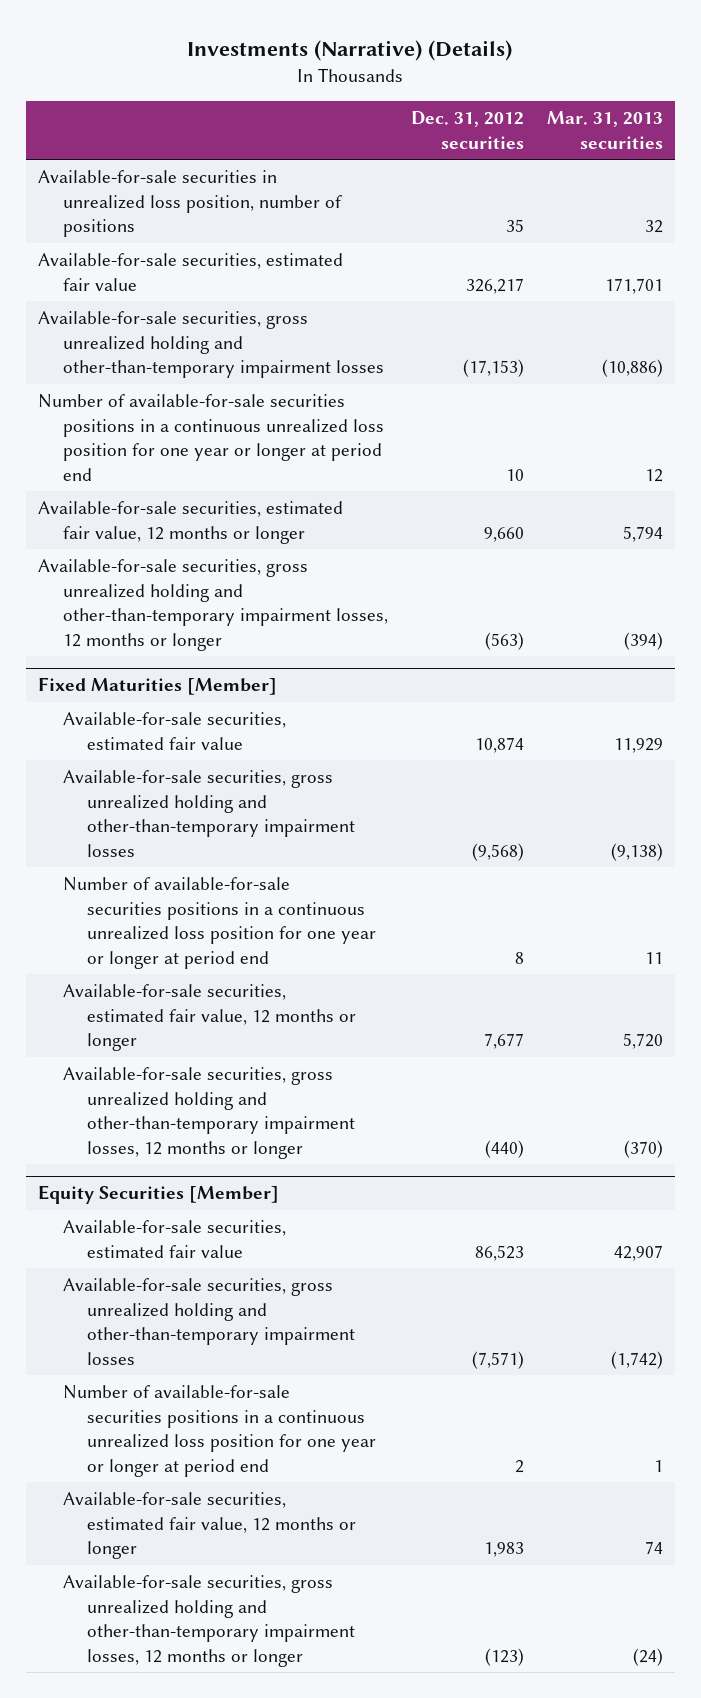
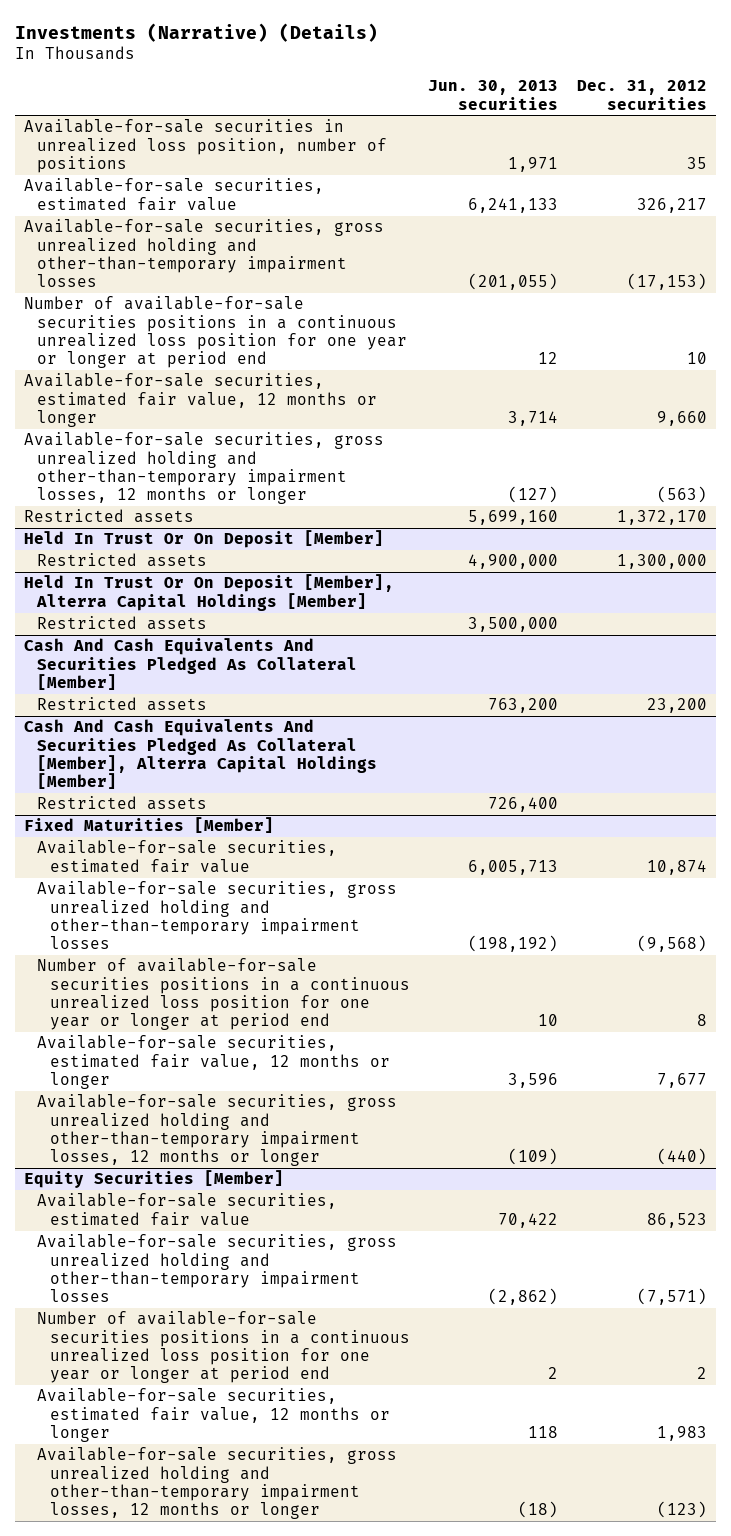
[547,111,664,149] Mar. 31, 2013 securities -> none
none -> [428,80,559,110] Jun. 30, 2013 securities
none -> [24,509,195,524] Restricted assets
none -> [24,530,385,549] Held In Trust Or On Deposit [Member]
none -> [36,553,207,568] Restricted assets
none -> [24,574,395,611] Held In Trust Or On Deposit [Member], Alterra Capital Holdings [Member]
none -> [36,616,207,631] Restricted assets
none -> [24,638,357,691] Cash And Cash Equivalents And Securities Pledged As Collateral [Member]
none -> [36,697,207,712] Restricted assets
none -> [24,719,377,790] Cash And Cash Equivalents And Securities Pledged As Collateral [Member], Alterra Capital Holdings [Member]
none -> [36,796,207,811] Restricted assets

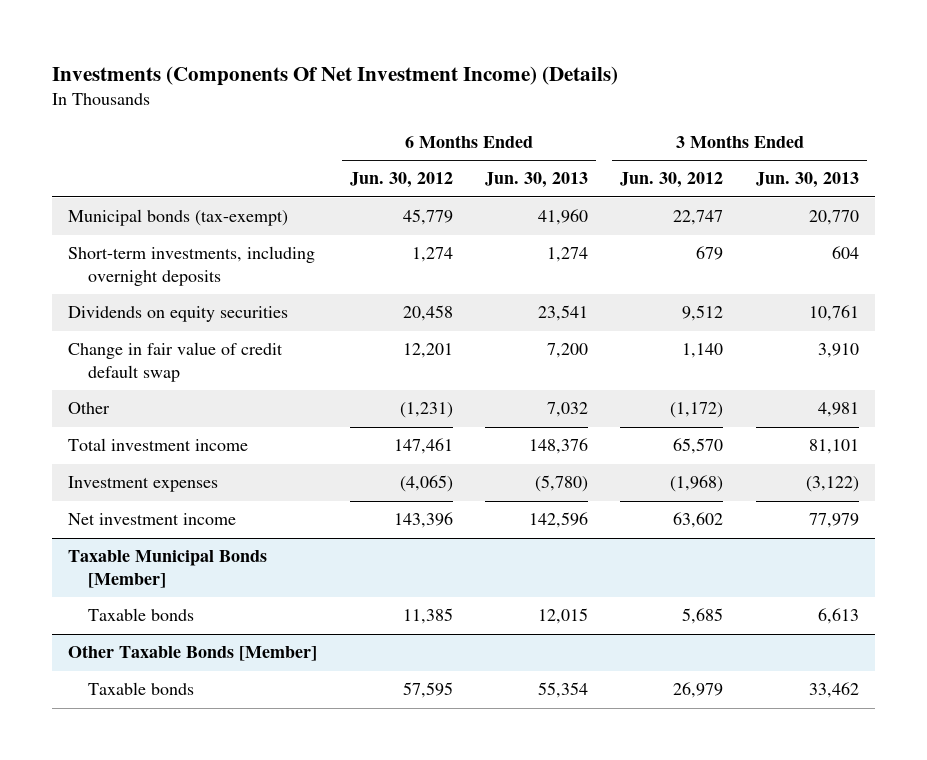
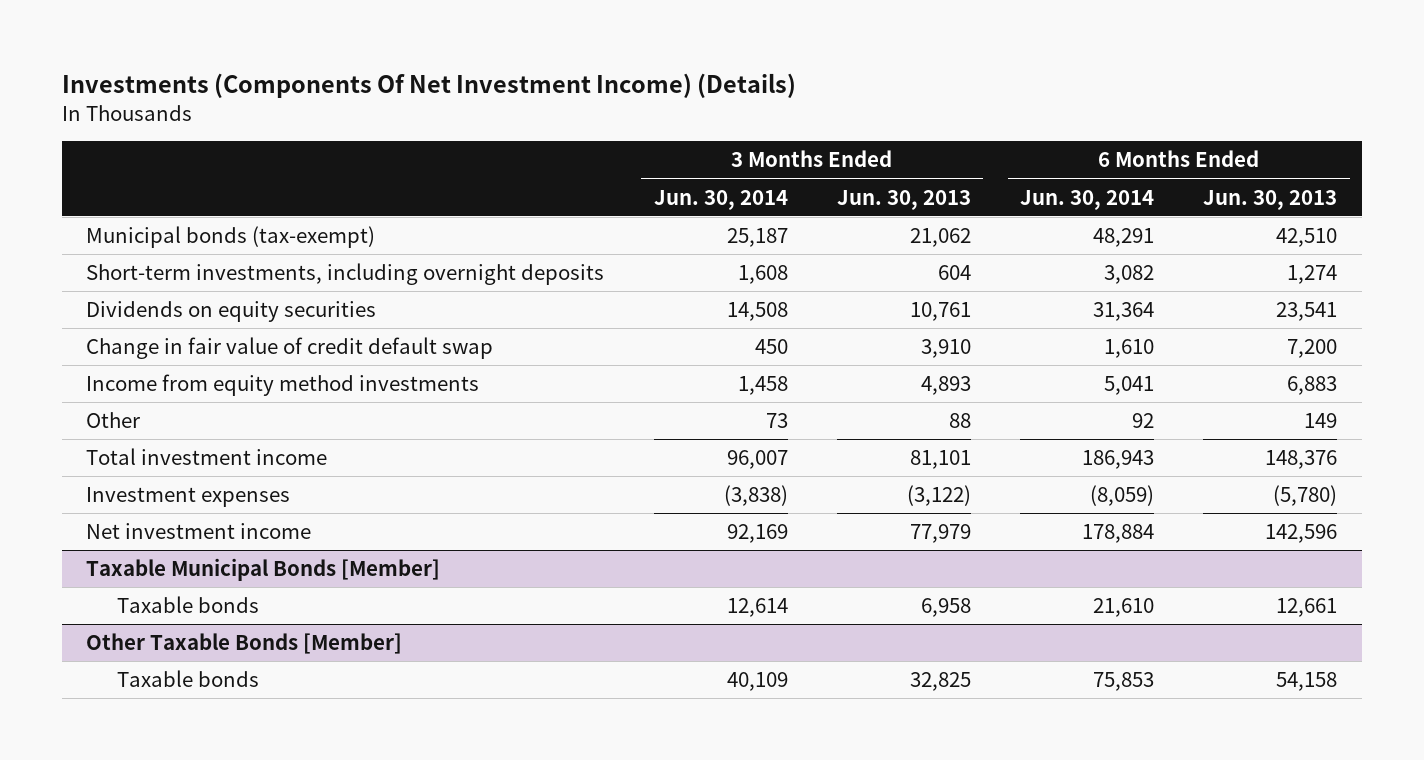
[349,172,453,189] Jun. 30, 2012 -> none
[620,172,724,189] Jun. 30, 2012 -> none
none -> [653,189,788,210] Jun. 30, 2014
none -> [1020,189,1155,210] Jun. 30, 2014
[538,209,589,226] 41,960 -> [1276,228,1338,248] 42,510
[808,210,859,226] 20,770 -> [909,228,971,248] 21,062
none -> [86,374,480,397] Income from equity method investments
[547,402,589,418] 7,032 -> [1304,413,1338,429] 149
[817,402,859,418] 4,981 -> [948,413,971,429] 88
[538,608,589,625] 12,015 -> [1276,598,1338,618] 12,661
[817,608,859,625] 6,613 -> [920,598,971,618] 6,958
[538,682,589,699] 55,354 -> [1276,672,1338,692] 54,158
[808,682,859,699] 33,462 -> [909,672,971,692] 32,825

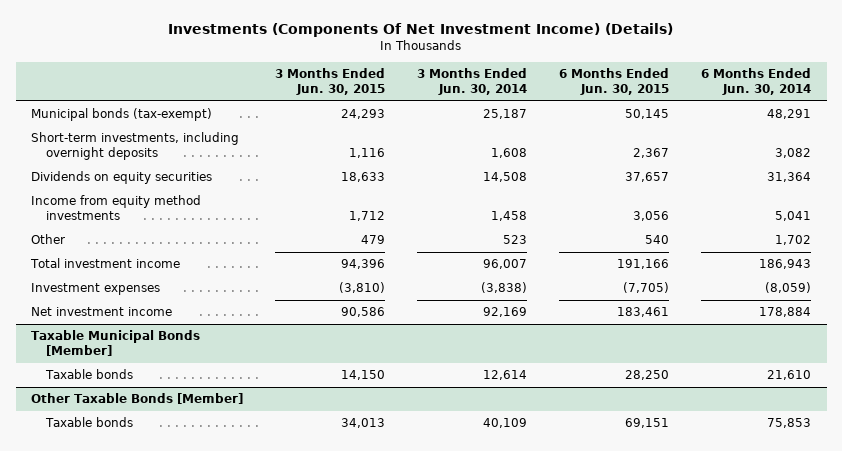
[836,189,971,210] Jun. 30, 2013 -> none
[1203,189,1338,210] Jun. 30, 2013 -> none
none -> [275,68,386,96] 3 Months Ended Jun. 30, 2015
none -> [559,68,670,96] 6 Months Ended Jun. 30, 2015
[86,337,494,360] Change in fair value of credit default swap -> none
[765,413,788,429] 73 -> [503,235,528,245] 523
[1132,413,1155,429] 92 -> [774,235,811,246] 1,702

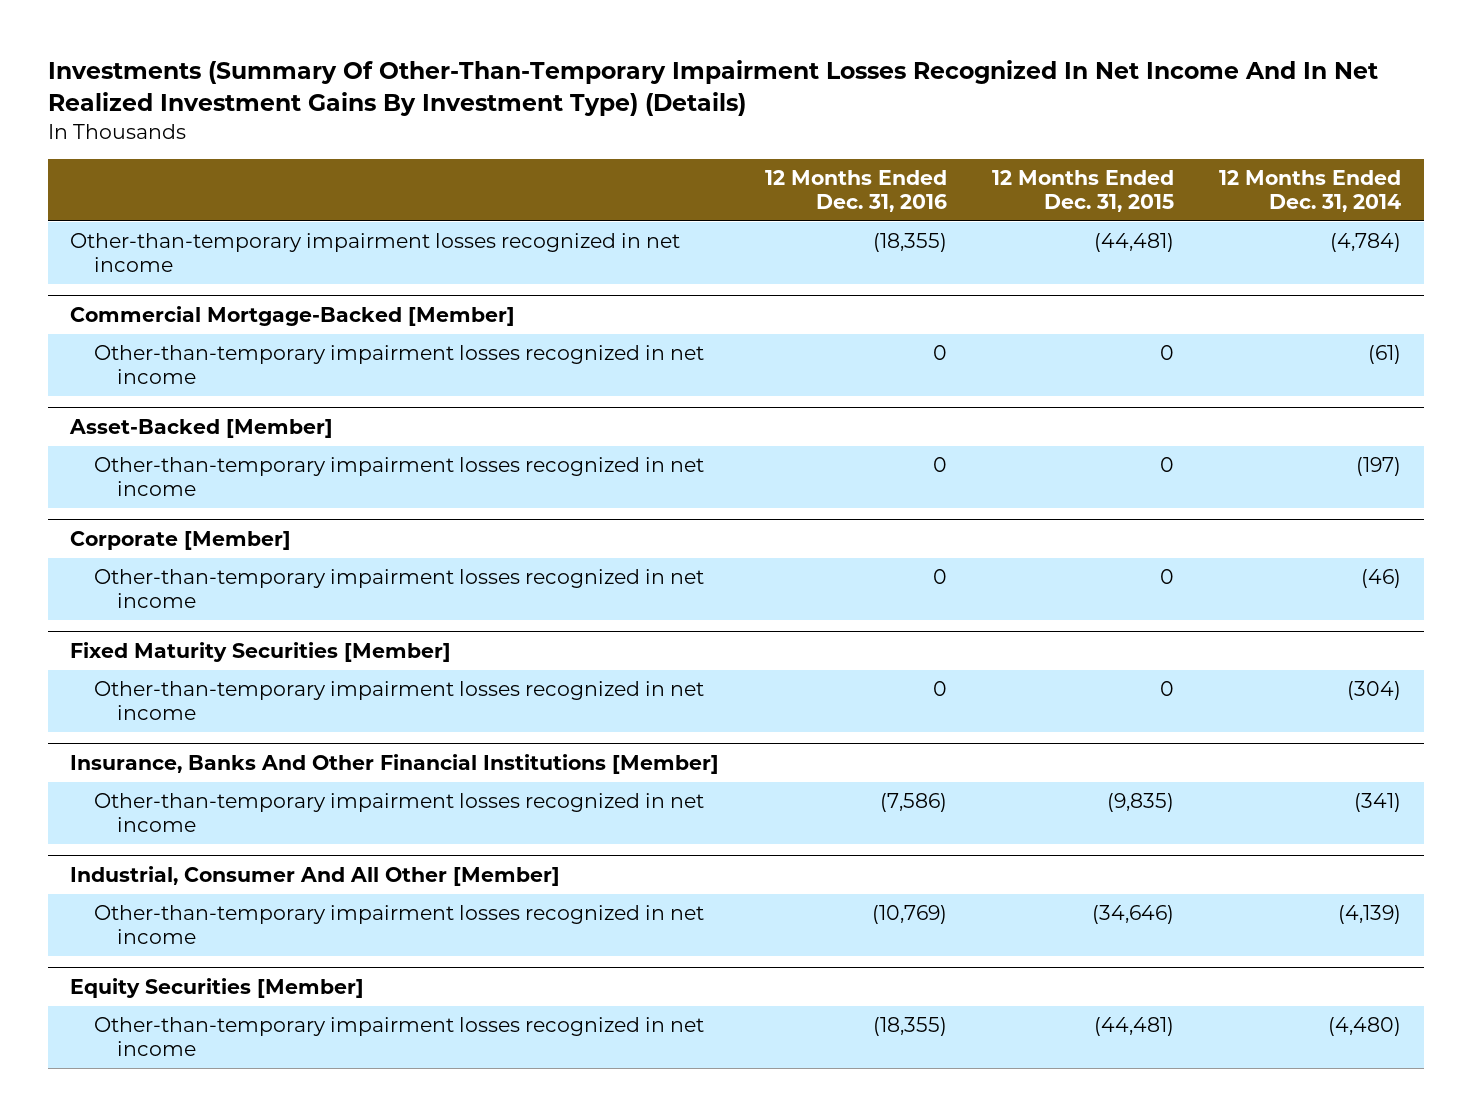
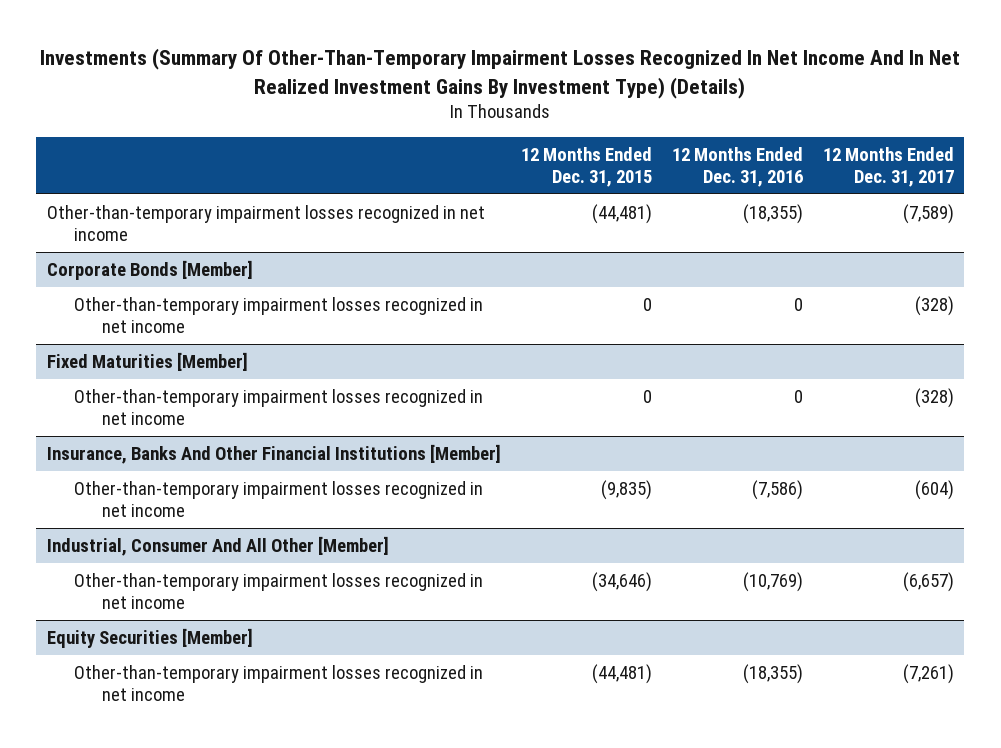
[1219,170,1402,213] 12 Months Ended Dec. 31, 2014 -> none
none -> [823,146,955,187] 12 Months Ended Dec. 31, 2017
[70,306,516,327] Commercial Mortgage-Backed [Member] -> none
[93,345,704,385] Other-than-temporary impairment losses recognized in net income -> none
[69,419,334,439] Asset-Backed [Member] -> none
[93,457,704,497] Other-than-temporary impairment losses recognized in net income -> none
[70,531,292,551] Corporate [Member] -> [46,260,253,281] Corporate Bonds [Member]
[70,642,452,663] Fixed Maturity Securities [Member] -> [46,352,248,372] Fixed Maturities [Member]

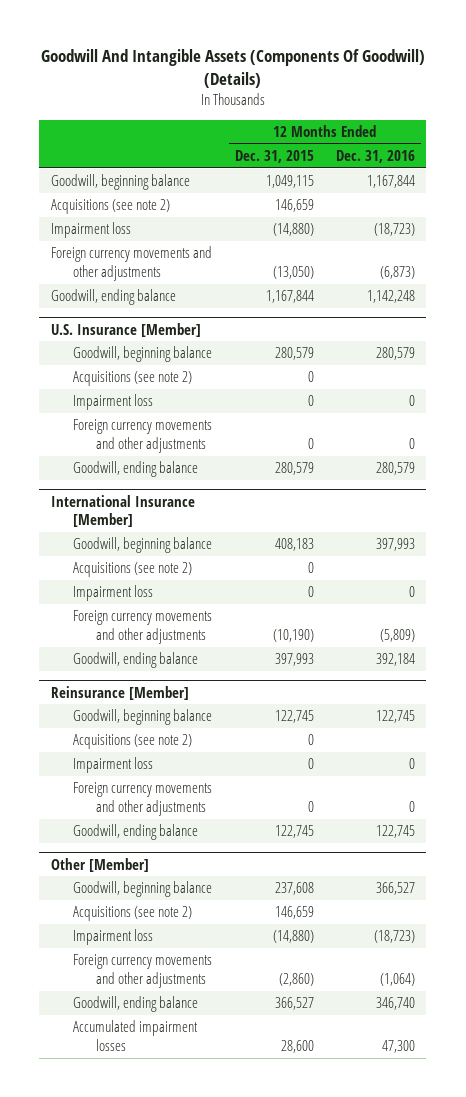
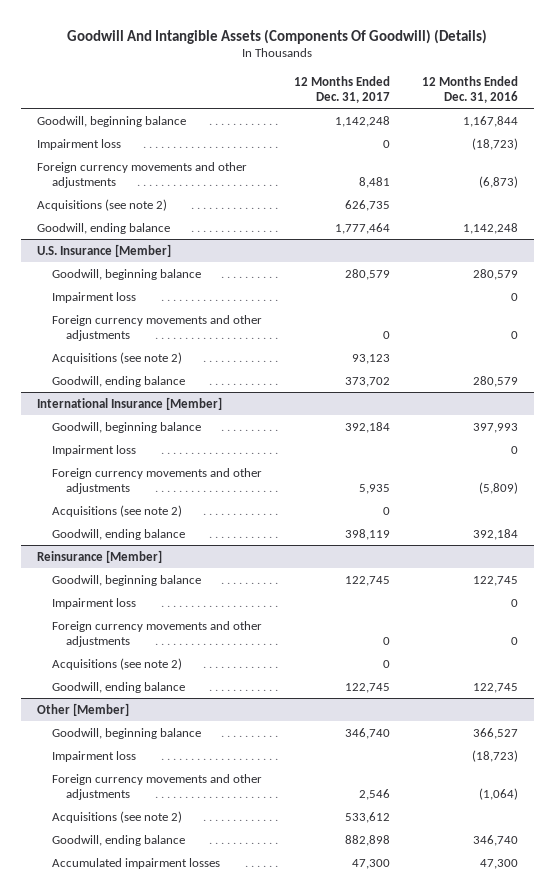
[234,149,314,163] Dec. 31, 2015 -> none
none -> [293,75,390,103] 12 Months Ended Dec. 31, 2017
[50,199,170,215] Acquisitions (see note 2) -> [37,198,168,211] Acquisitions (see note 2)
[73,371,193,387] Acquisitions (see note 2) -> [51,351,182,364] Acquisitions (see note 2)
[73,562,193,578] Acquisitions (see note 2) -> [51,504,182,517] Acquisitions (see note 2)
[73,734,193,750] Acquisitions (see note 2) -> [51,657,182,670] Acquisitions (see note 2)
[73,906,193,922] Acquisitions (see note 2) -> [51,810,182,823] Acquisitions (see note 2)

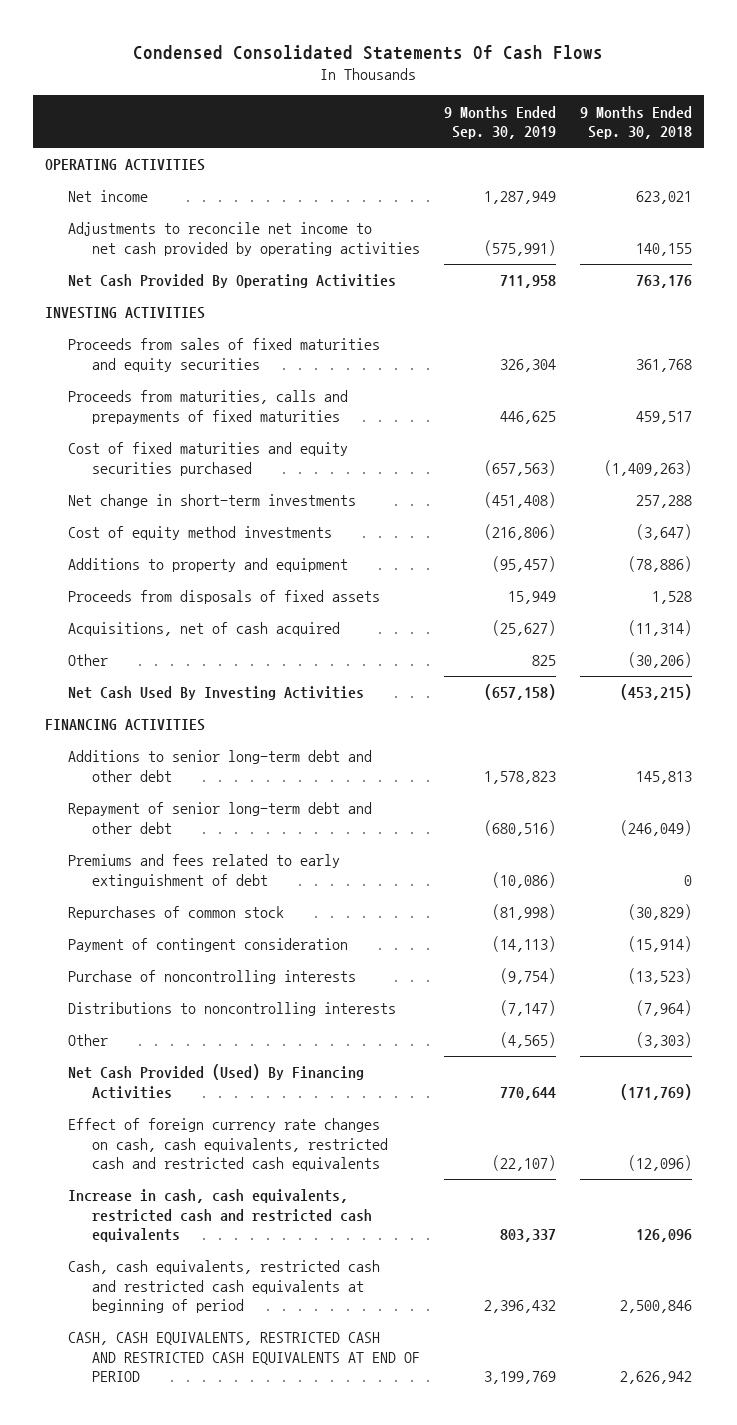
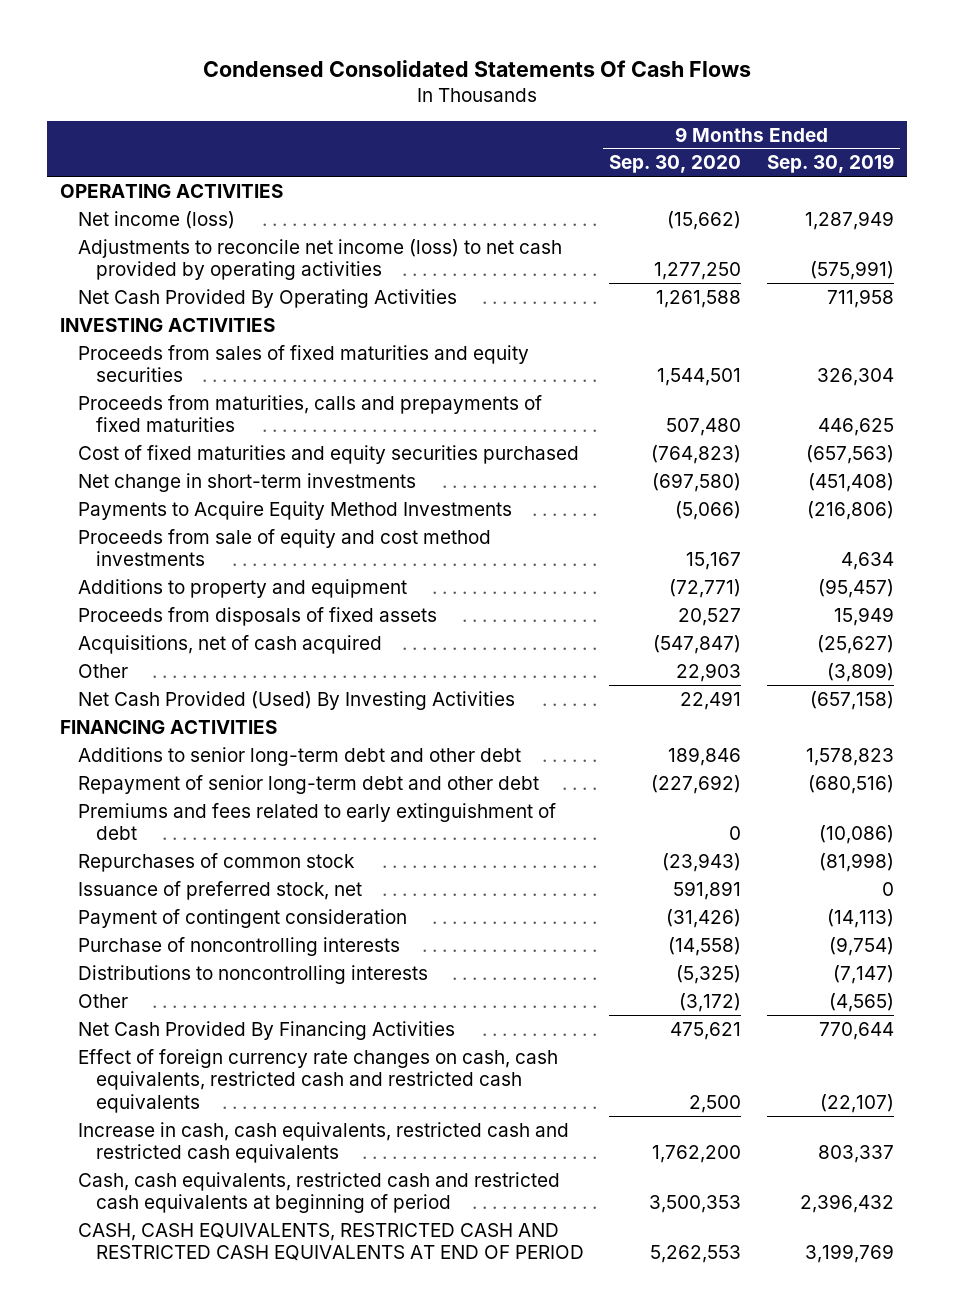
[579,105,692,140] 9 Months Ended Sep. 30, 2018 -> none
none -> [609,155,742,174] Sep. 30, 2020
[68,190,149,203] Net income -> [77,210,235,229] Net income (loss)
[68,222,421,256] Adjustments to reconcile net income to net cash provided by operating activities -> [77,238,562,281] Adjustments to reconcile net income (loss) to net cash provided by operating activities
[68,526,333,541] Cost of equity method investments -> [77,500,512,520] Payments to Acquire Equity Method Investments
none -> [77,528,491,567] Proceeds from sale of equity and cost method investments
[532,655,557,667] 825 -> [826,662,894,682] (3,809)
[68,686,365,701] Net Cash Used By Investing Activities -> [77,690,515,710] Net Cash Provided (Used) By Investing Activities
none -> [77,880,362,900] Issuance of preferred stock, net
[68,1064,365,1099] Net Cash Provided (Used) By Financing Activities -> [77,1020,455,1040] Net Cash Provided By Financing Activities

